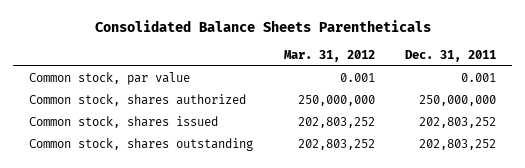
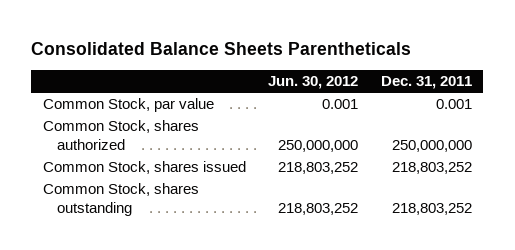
[283,49,375,62] Mar. 31, 2012 -> none
none -> [268,76,359,90] Jun. 30, 2012
[28,72,190,86] Common stock, par value -> [42,98,214,113] Common Stock, par value
[28,94,246,107] Common stock, shares authorized -> [42,120,199,150] Common Stock, shares authorized
[28,116,218,129] Common stock, shares issued -> [42,161,246,175] Common Stock, shares issued
[419,117,497,129] 202,803,252 -> [391,162,472,175] 218,803,252
[28,138,253,152] Common stock, shares outstanding -> [42,183,199,216] Common Stock, shares outstanding
[419,139,497,151] 202,803,252 -> [391,202,472,215] 218,803,252

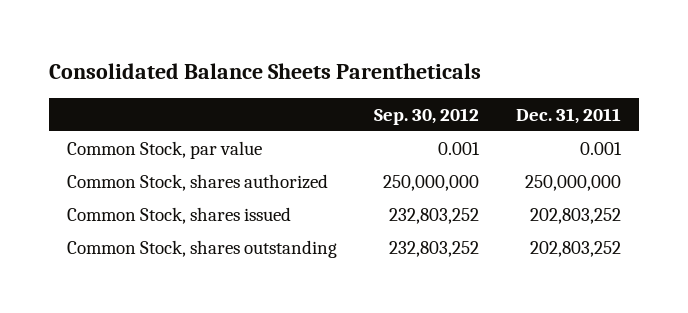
[268,76,359,90] Jun. 30, 2012 -> none
none -> [374,107,480,125] Sep. 30, 2012
[391,162,472,175] 218,803,252 -> [529,207,621,224] 202,803,252
[391,202,472,215] 218,803,252 -> [529,240,621,257] 202,803,252

